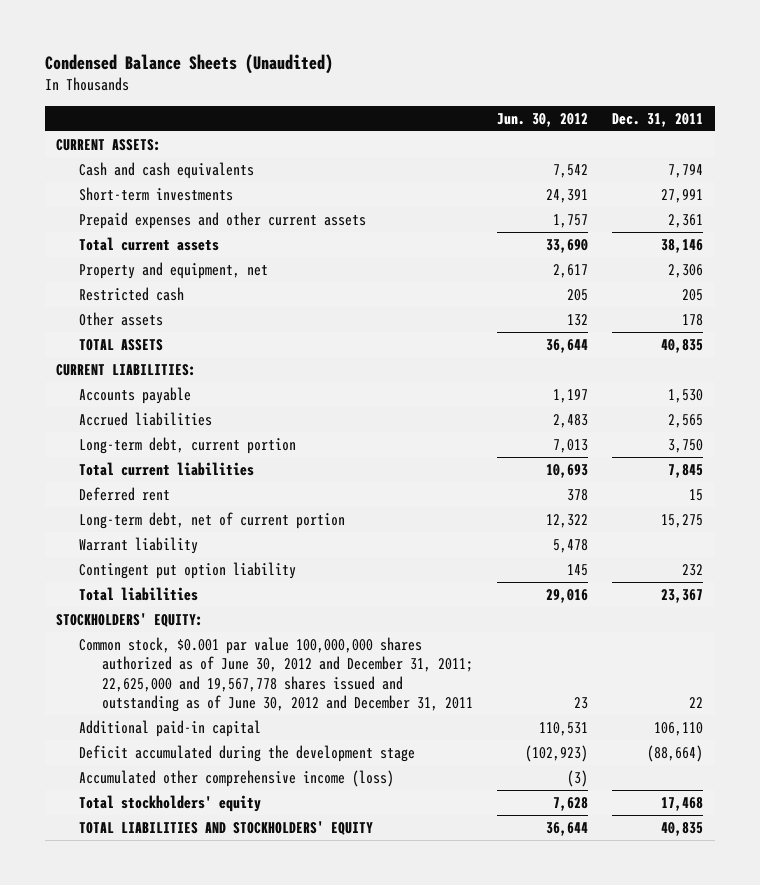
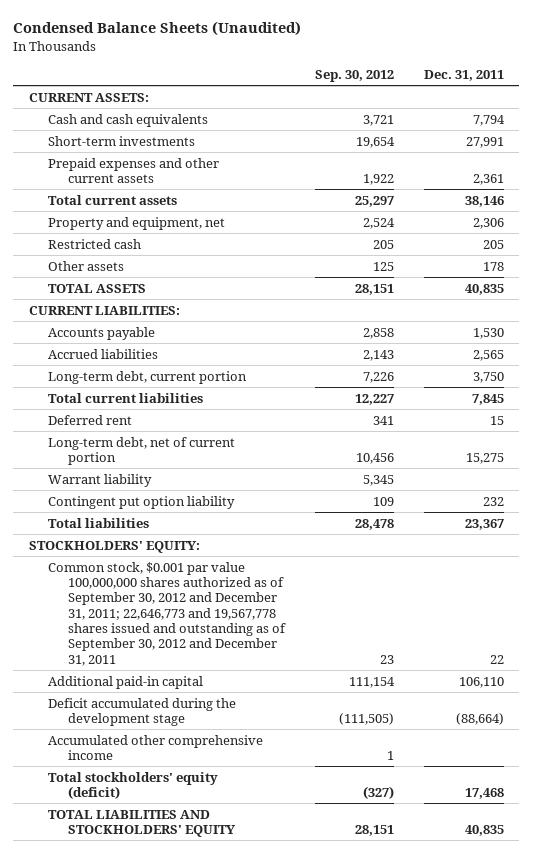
[497,112,589,127] Jun. 30, 2012 -> none
none -> [314,69,394,82] Sep. 30, 2012
[79,636,474,713] Common stock, $0.001 par value 100,000,000 shares authorized as of June 30, 2012 and December 31, 2011; 22,625,000 and 19,567,778 shares issued and outstanding as of June 30, 2012 and December 31, 2011 -> [48,561,286,666] Common stock, $0.001 par value 100,000,000 shares authorized as of September 30, 2012 and December 31, 2011; 22,646,773 and 19,567,778 shares issued and outstanding as of September 30, 2012 and December 31, 2011
[79,769,395,787] Accumulated other comprehensive income (loss) -> [48,734,264,760] Accumulated other comprehensive income
[79,794,262,812] Total stockholders' equity -> [48,771,219,799] Total stockholders' equity (deficit)

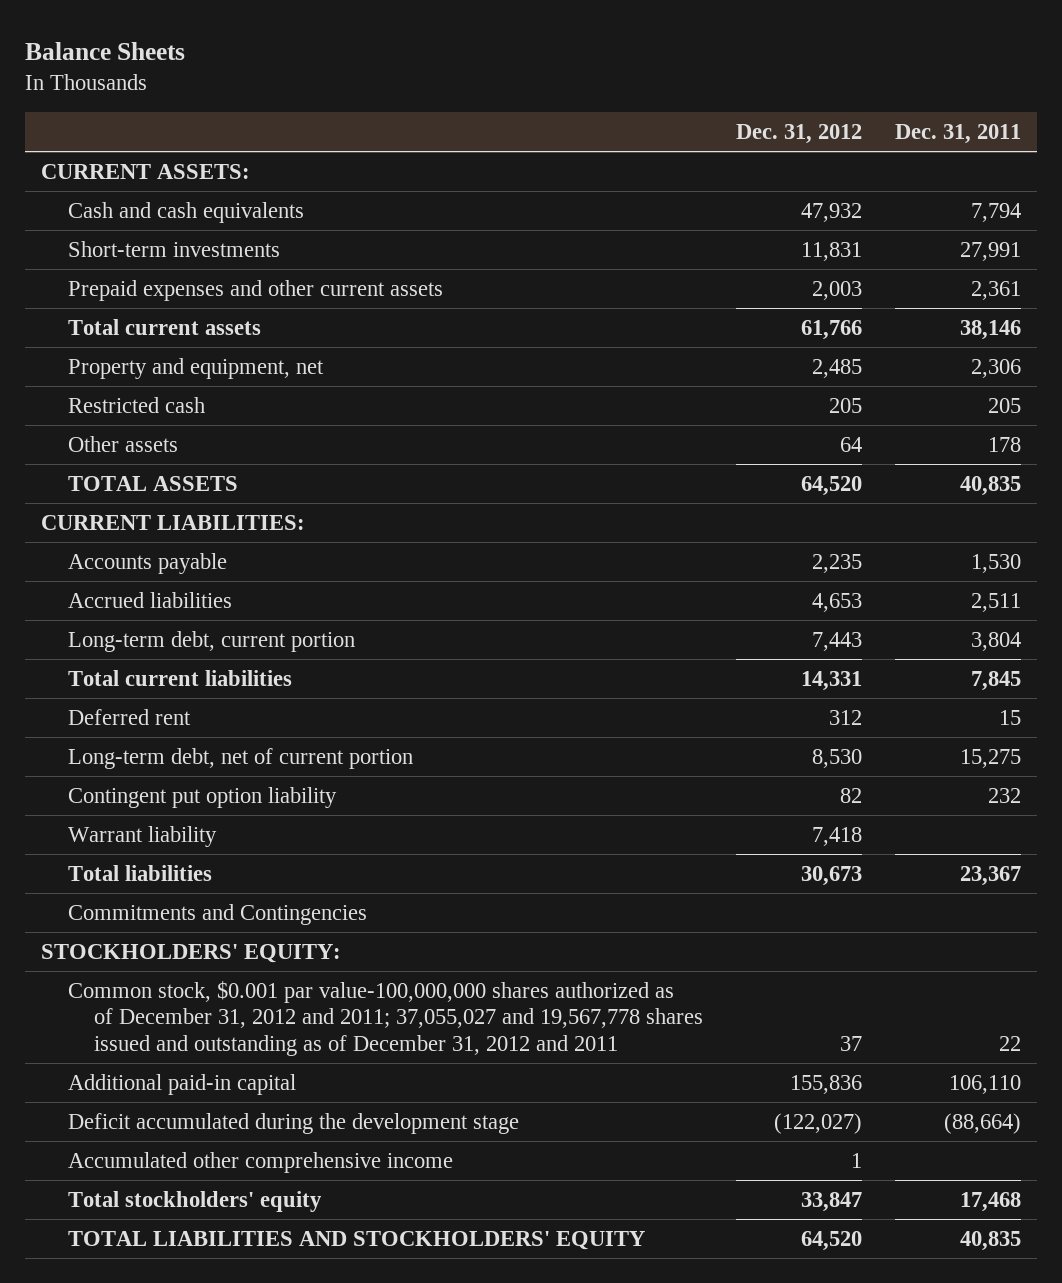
[13,21,302,37] Condensed Balance Sheets (Unaudited) -> [25,41,186,60] Balance Sheets
[314,69,394,82] Sep. 30, 2012 -> none
none -> [736,123,863,144] Dec. 31, 2012
[473,349,505,361] 2,565 -> [970,592,1021,612] 2,511
[473,371,505,383] 3,750 -> [970,631,1021,651] 3,804
[48,473,153,487] Warrant liability -> [67,825,217,847] Warrant liability
none -> [67,903,367,925] Commitments and Contingencies
[48,561,286,666] Common stock, $0.001 par value 100,000,000 shares authorized as of September 30, 2012 and December 31, 2011; 22,646,773 and 19,567,778 shares issued and outstanding as of September 30, 2012 and December 31, 2011 -> [67,980,704,1057] Common stock, $0.001 par value-100,000,000 shares authorized as of December 31, 2012 and 2011; 37,055,027 and 19,567,778 shares issued and outstanding as of December 31, 2012 and 2011
[48,771,219,799] Total stockholders' equity (deficit) -> [67,1190,322,1212] Total stockholders' equity

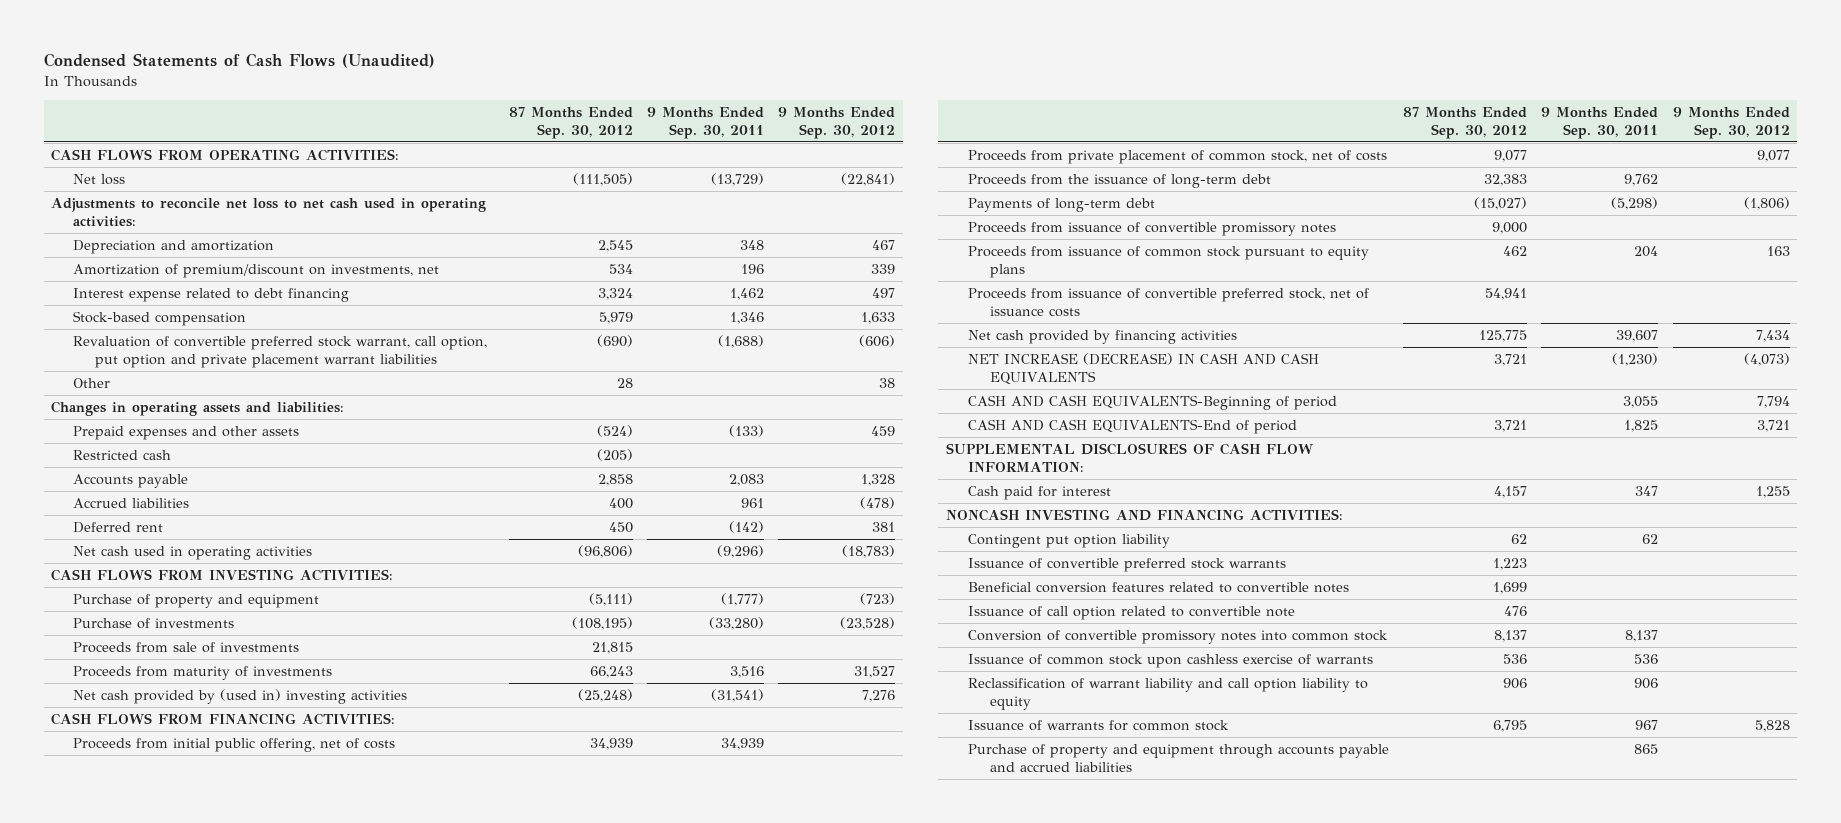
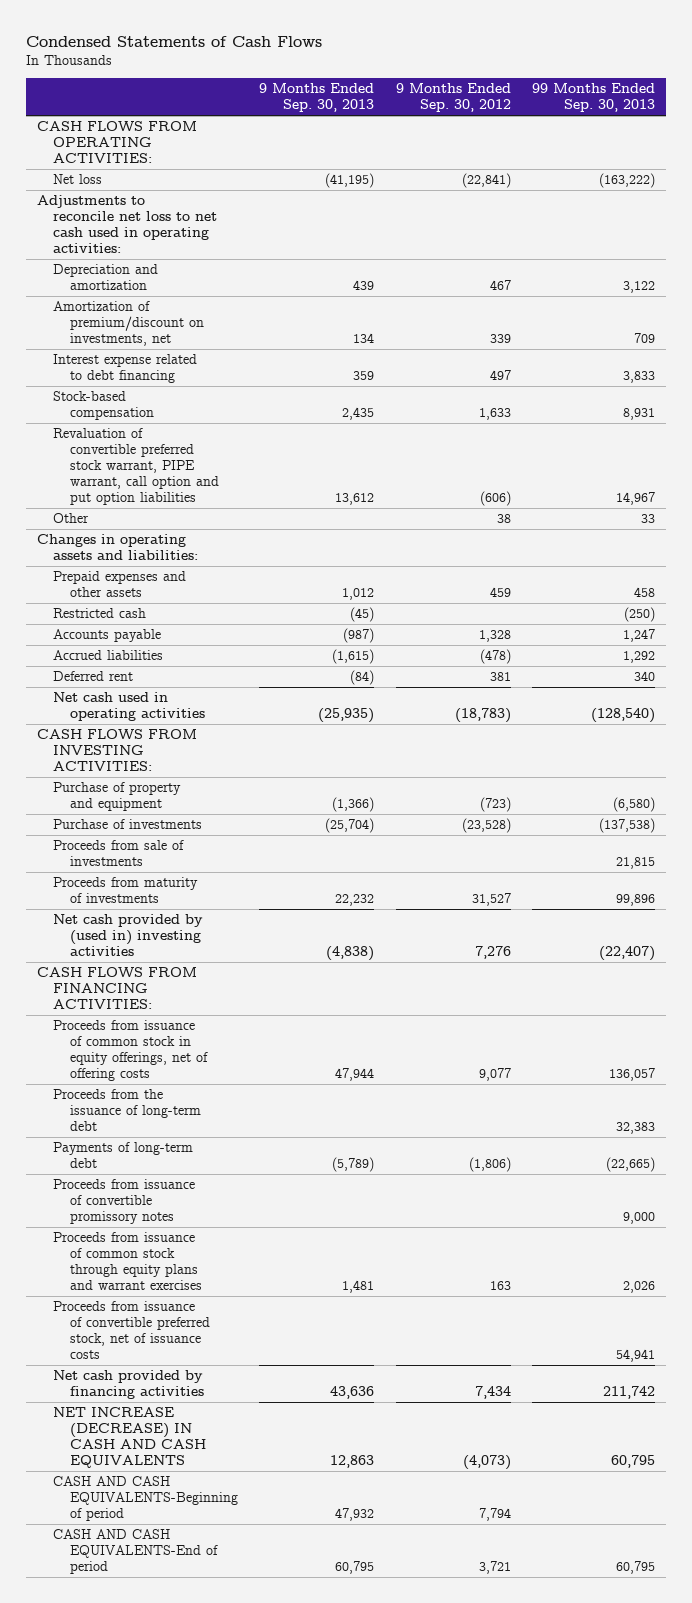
[44,53,436,69] Condensed Statements of Cash Flows (Unaudited) -> [26,35,323,47] Condensed Statements of Cash Flows
[508,106,633,139] 87 Months Ended Sep. 30, 2012 -> none
[647,106,765,139] 9 Months Ended Sep. 30, 2011 -> none
none -> [259,83,375,113] 9 Months Ended Sep. 30, 2013
none -> [532,83,656,113] 99 Months Ended Sep. 30, 2013
[73,335,488,369] Revaluation of convertible preferred stock warrant, call option, put option and private placement warrant liabilities -> [53,428,219,506] Revaluation of convertible preferred stock warrant, PIPE warrant, call option and put option liabilities
[73,737,396,752] Proceeds from initial public offering, net of costs -> none
[967,149,1387,164] Proceeds from private placement of common stock, net of costs -> [53,1020,208,1082] Proceeds from issuance of common stock in equity offerings, net of offering costs
[967,245,1369,279] Proceeds from issuance of common stock pursuant to equity plans -> [53,1232,202,1291] Proceeds from issuance of common stock through equity plans and warrant exercises
[945,442,1314,473] SUPPLEMENTAL DISCLOSURES OF CASH FLOW INFORMATION: -> none
[967,485,1111,500] Cash paid for interest -> none
[945,508,1343,521] NONCASH INVESTING AND FINANCING ACTIVITIES: -> none
[967,533,1170,548] Contingent put option liability -> none
[967,557,1286,572] Issuance of convertible preferred stock warrants -> none
[967,581,1349,593] Beneficial conversion features related to convertible notes -> none
[967,605,1295,620] Issuance of call option related to convertible note -> none
[967,629,1388,644] Conversion of convertible promissory notes into common stock -> none
[967,653,1373,668] Issuance of common stock upon cashless exercise of warrants -> none
[967,677,1368,711] Reclassification of warrant liability and call option liability to equity -> none
[967,719,1229,731] Issuance of warrants for common stock -> none
[967,743,1389,773] Purchase of property and equipment through accounts payable and accrued liabilities -> none

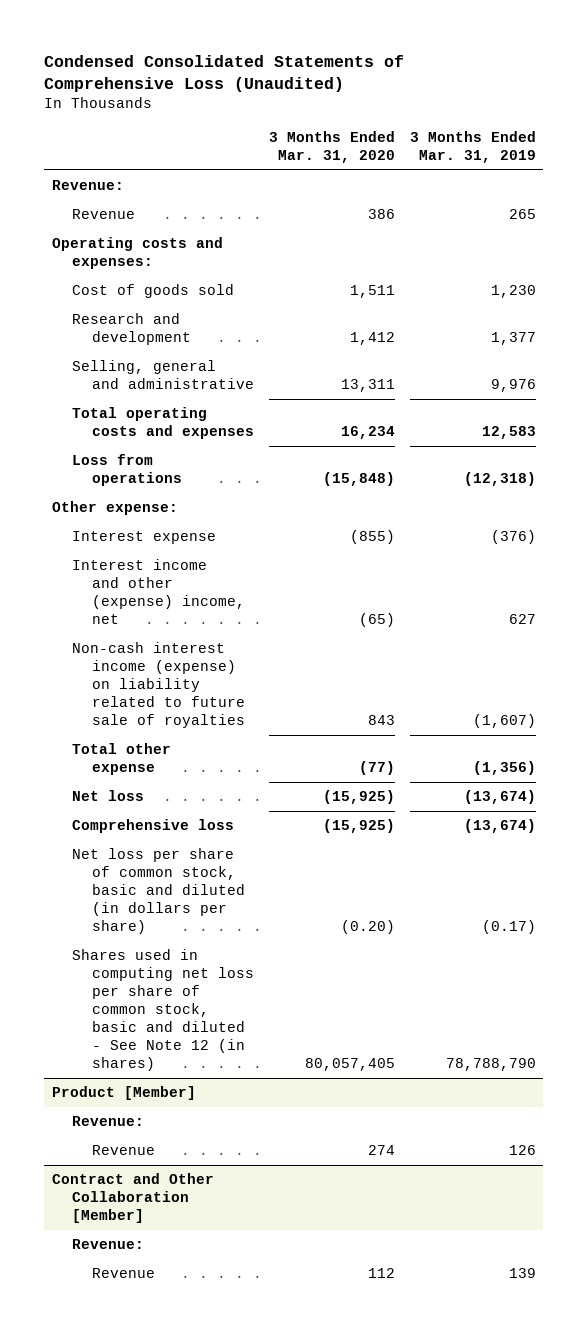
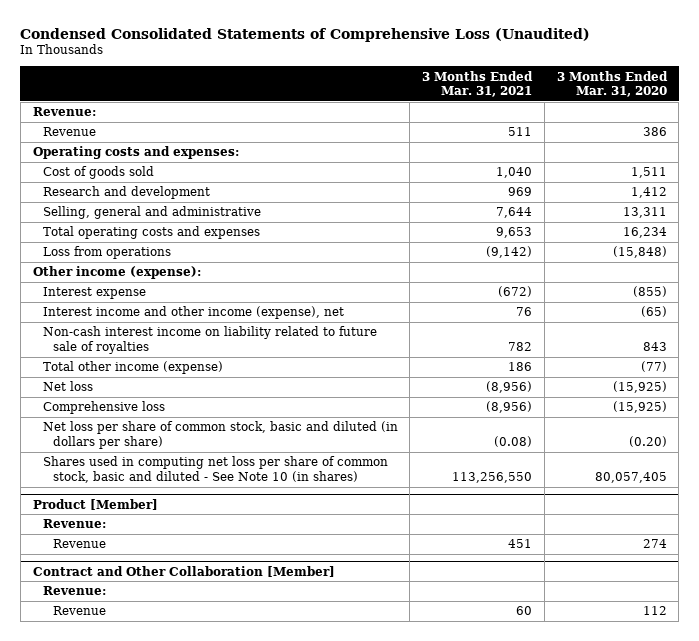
[409,130,536,163] 3 Months Ended Mar. 31, 2019 -> none
none -> [422,70,534,97] 3 Months Ended Mar. 31, 2021
[51,501,178,516] Other expense: -> [32,266,201,280] Other income (expense):
[71,559,246,625] Interest income and other (expense) income, net -> [42,306,344,320] Interest income and other income (expense), net
[71,642,246,728] Non-cash interest income (expense) on liability related to future sale of royalties -> [42,326,377,354] Non-cash interest income on liability related to future sale of royalties
[71,743,171,776] Total other expense -> [42,361,223,375] Total other income (expense)
[71,949,255,1071] Shares used in computing net loss per share of common stock, basic and diluted - See Note 12 (in shares) -> [42,456,388,483] Shares used in computing net loss per share of common stock, basic and diluted - See Note 10 (in shares)

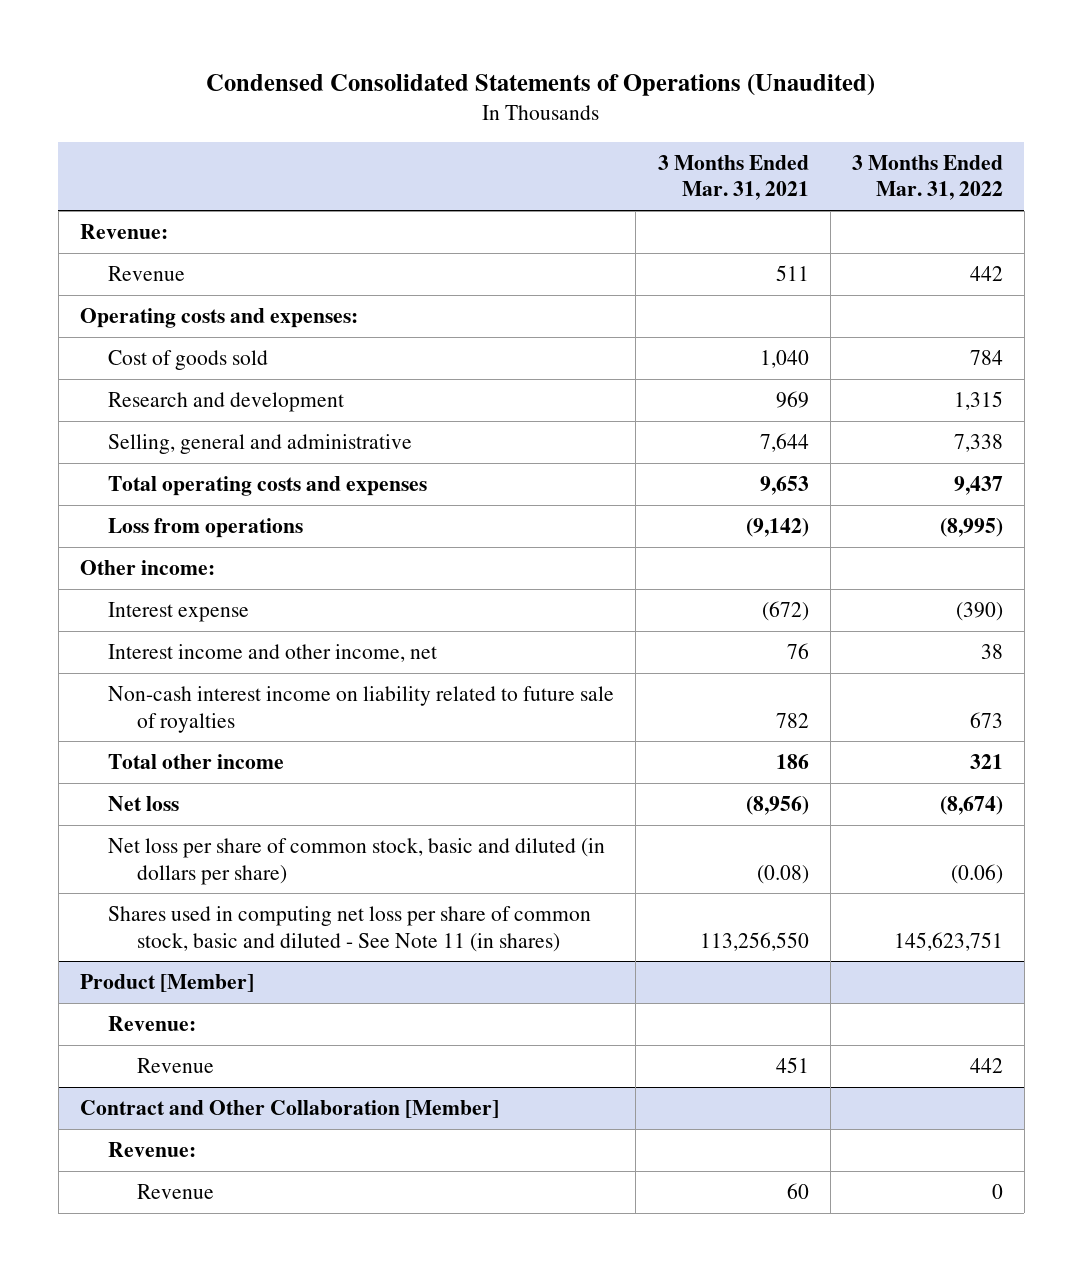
[20,27,591,42] Condensed Consolidated Statements of Comprehensive Loss (Unaudited) -> [206,74,876,97] Condensed Consolidated Statements of Operations (Unaudited)
[556,70,668,97] 3 Months Ended Mar. 31, 2020 -> none
none -> [851,154,1003,201] 3 Months Ended Mar. 31, 2022
[32,266,201,280] Other income (expense): -> [79,559,215,575] Other income:
[42,306,344,320] Interest income and other income (expense), net -> [108,643,438,662] Interest income and other income, net
[42,361,223,375] Total other income (expense) -> [108,753,285,769] Total other income
[42,401,165,415] Comprehensive loss -> none
[42,456,388,483] Shares used in computing net loss per share of common stock, basic and diluted - See Note 10 (in shares) -> [108,905,592,952] Shares used in computing net loss per share of common stock, basic and diluted - See Note 11 (in shares)

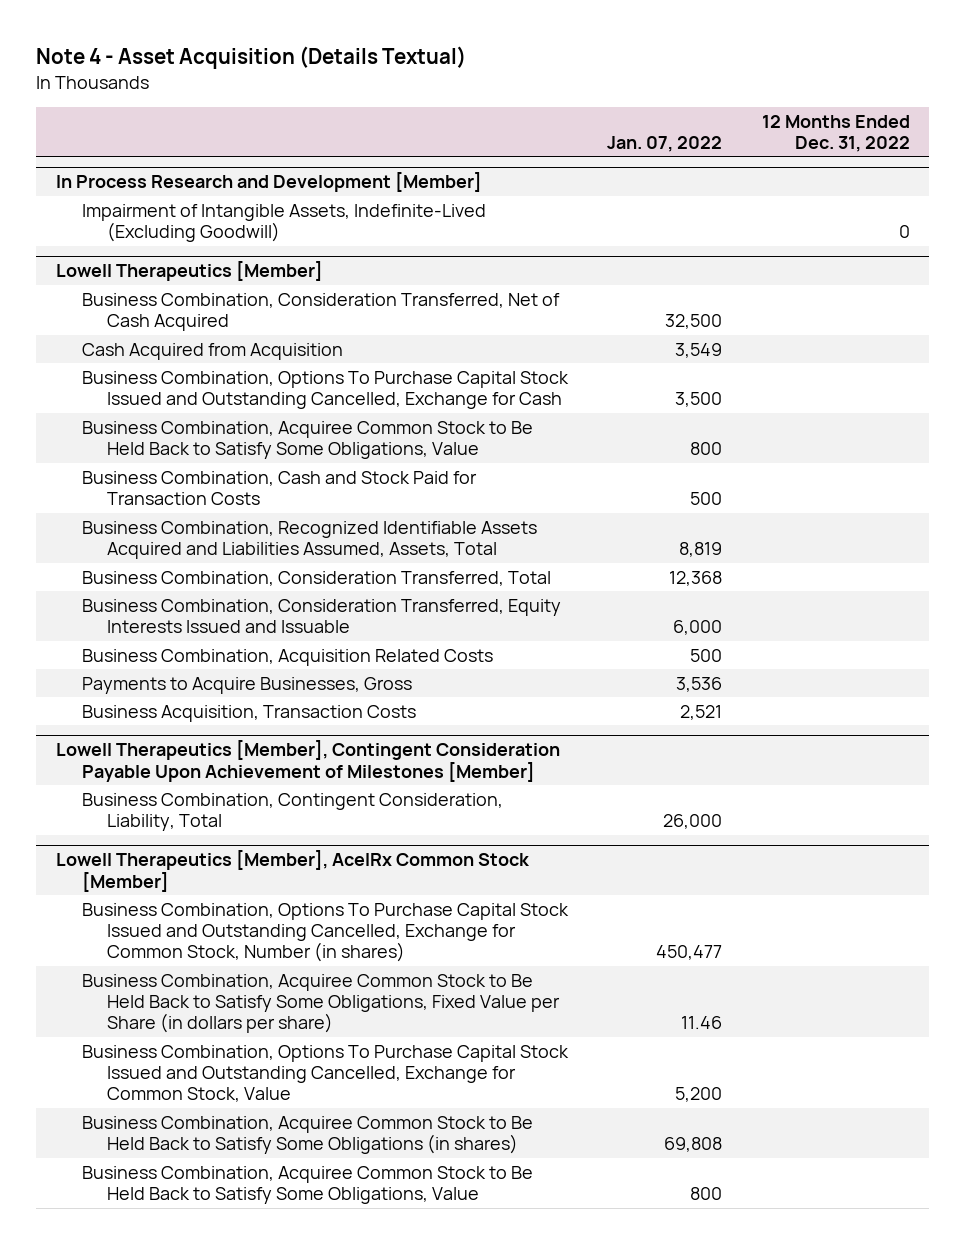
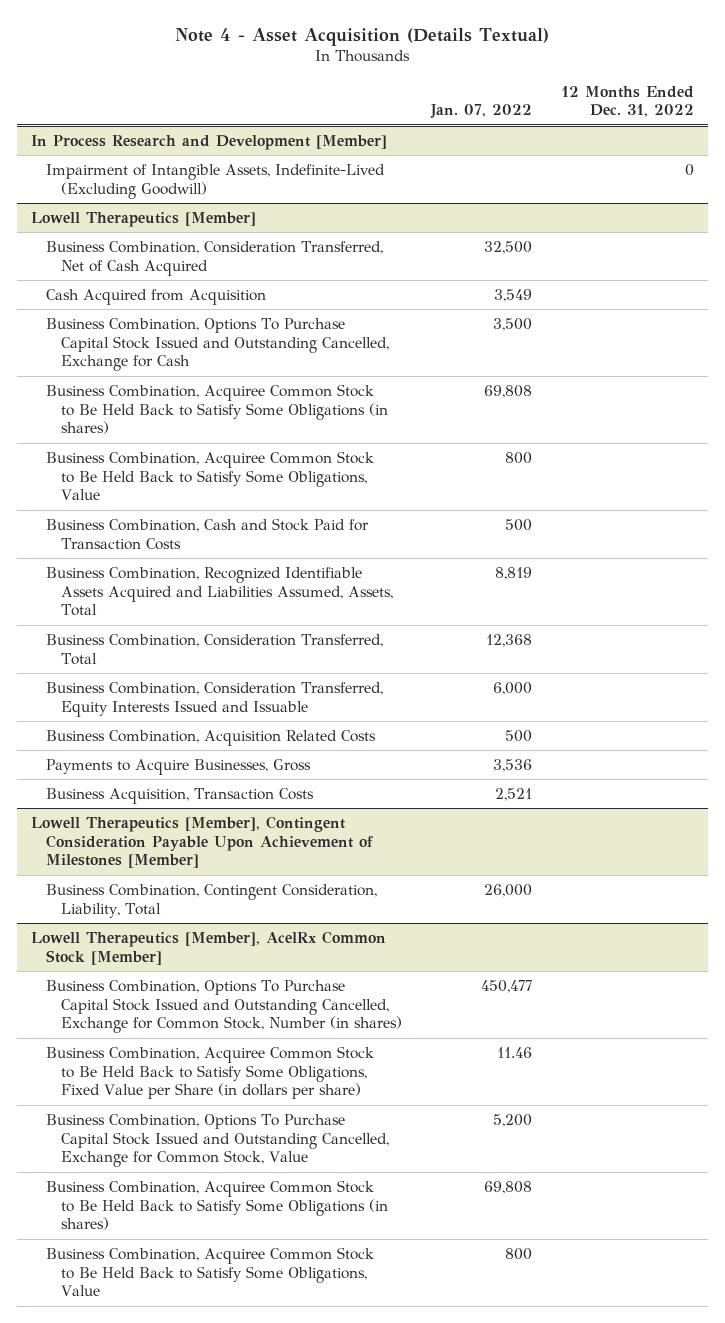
none -> [46,383,389,435] Business Combination, Acquiree Common Stock to Be Held Back to Satisfy Some Obligations (in shares)

